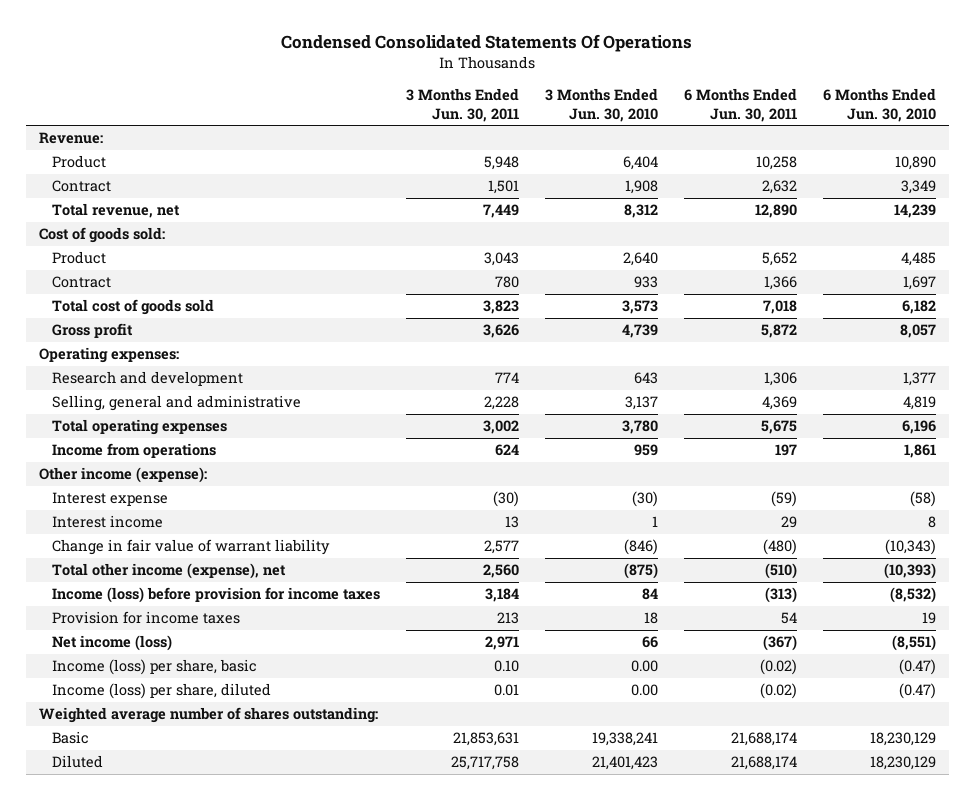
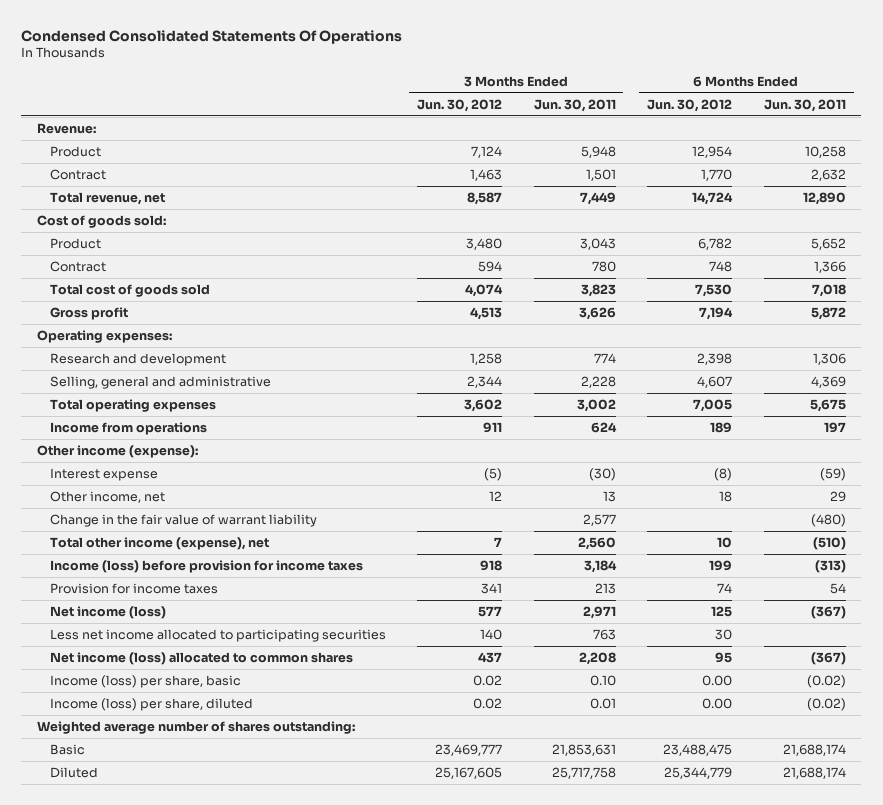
[544,88,658,122] 3 Months Ended Jun. 30, 2010 -> none
[823,88,937,122] 6 Months Ended Jun. 30, 2010 -> none
none -> [417,98,503,112] Jun. 30, 2012
none -> [647,98,733,112] Jun. 30, 2012
[51,515,163,529] Interest income -> [49,491,165,504] Other income, net
[51,539,330,556] Change in fair value of warrant liability -> [49,514,317,528] Change in the fair value of warrant liability
none -> [49,629,386,643] Less net income allocated to participating securities
none -> [49,652,353,666] Net income (loss) allocated to common shares

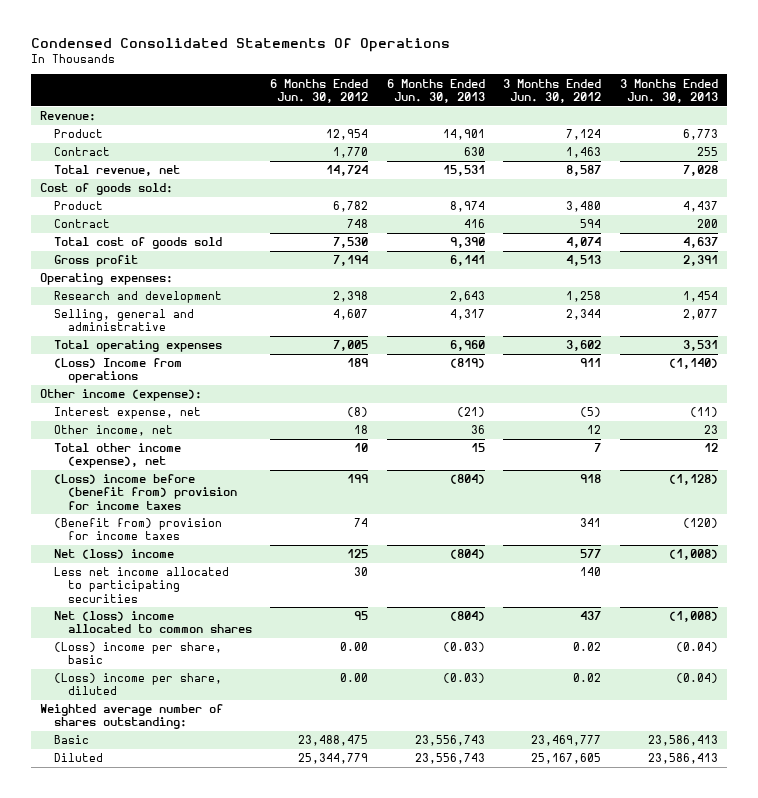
[533,98,616,112] Jun. 30, 2011 -> none
[763,98,846,112] Jun. 30, 2011 -> none
none -> [386,78,485,103] 6 Months Ended Jun. 30, 2013
none -> [619,78,718,103] 3 Months Ended Jun. 30, 2013
[49,422,207,436] Income from operations -> [54,358,183,384] (Loss) Income from operations
[49,468,158,482] Interest expense -> [54,407,202,420] Interest expense, net
[49,514,317,528] Change in the fair value of warrant liability -> none
[49,560,363,574] Income (loss) before provision for income taxes -> [54,474,238,510] (Loss) income before (benefit from) provision for income taxes
[49,583,218,595] Provision for income taxes -> [54,518,223,541] (Benefit from) provision for income taxes
[49,606,166,620] Net income (loss) -> [54,549,175,560] Net (loss) income
[49,652,353,666] Net income (loss) allocated to common shares -> [54,611,253,634] Net (loss) income allocated to common shares
[49,675,241,689] Income (loss) per share, basic -> [54,642,223,665] (Loss) income per share, basic
[49,698,253,712] Income (loss) per share, diluted -> [54,673,223,696] (Loss) income per share, diluted

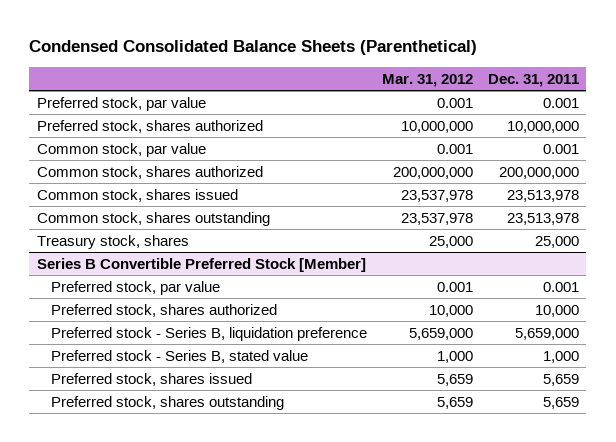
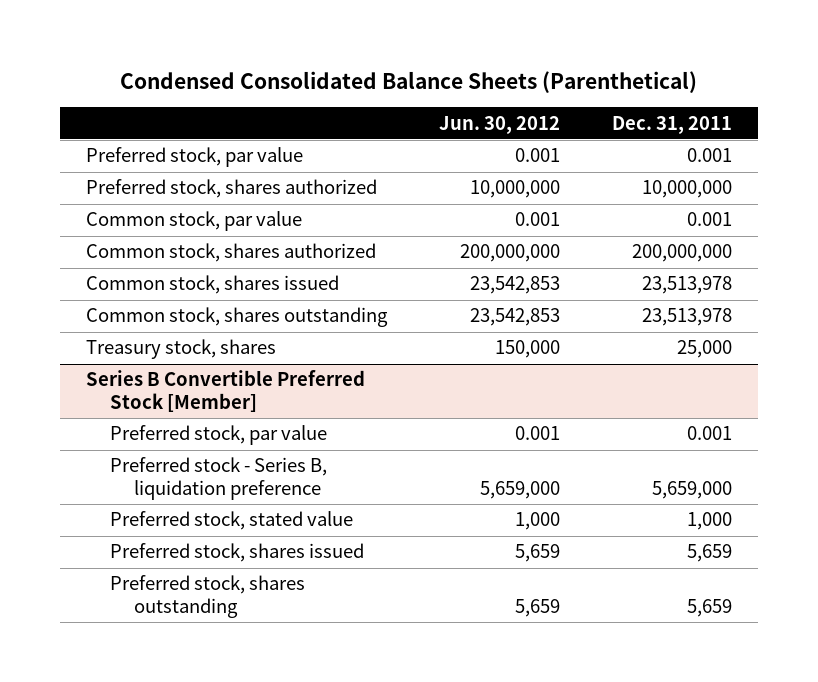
[381,73,473,87] Mar. 31, 2012 -> none
none -> [438,115,560,134] Jun. 30, 2012
[50,303,277,317] Preferred stock, shares authorized -> none
[50,349,308,363] Preferred stock - Series B, stated value -> [110,511,354,531] Preferred stock, stated value

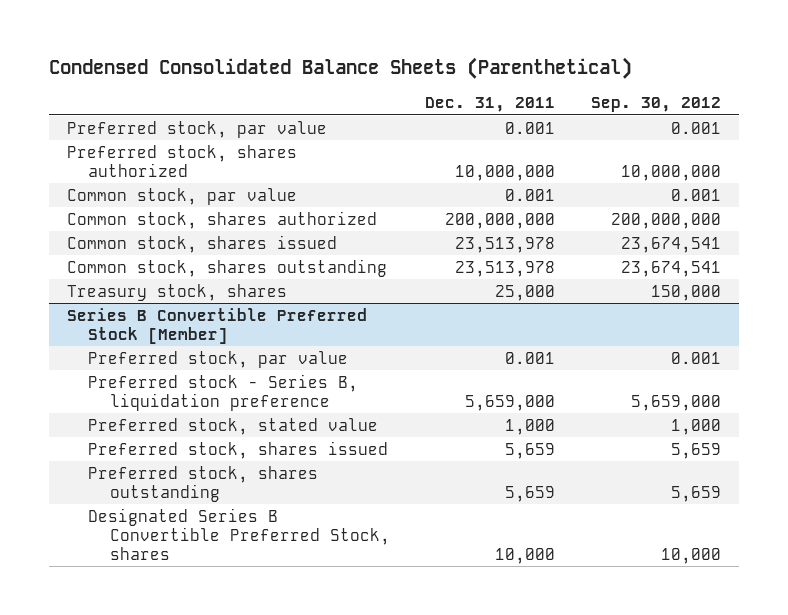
[438,115,560,134] Jun. 30, 2012 -> none
none -> [591,97,722,113] Sep. 30, 2012
none -> [88,507,390,560] Designated Series B Convertible Preferred Stock, shares

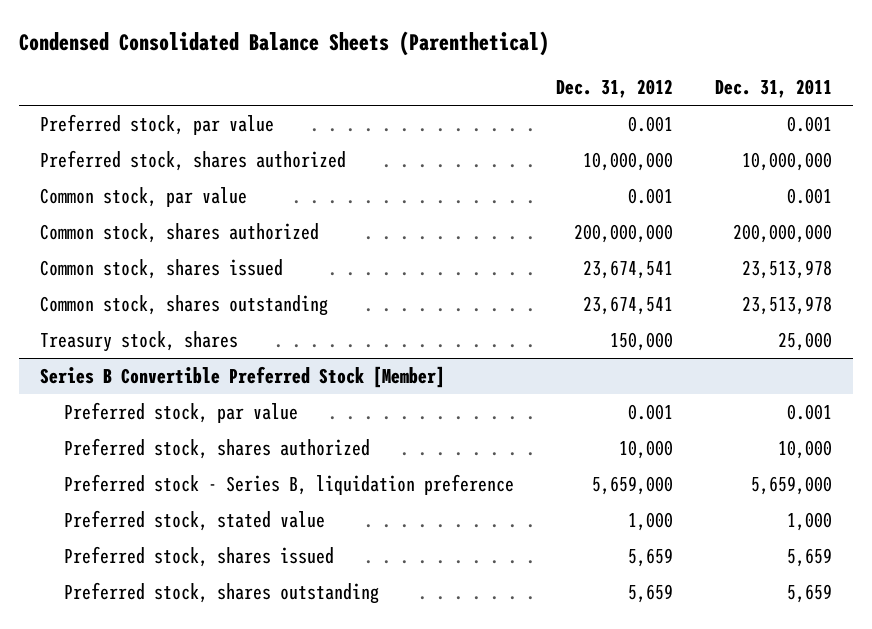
[591,97,722,113] Sep. 30, 2012 -> none
none -> [555,79,673,99] Dec. 31, 2012
none -> [63,437,370,459] Preferred stock, shares authorized
[88,507,390,560] Designated Series B Convertible Preferred Stock, shares -> none

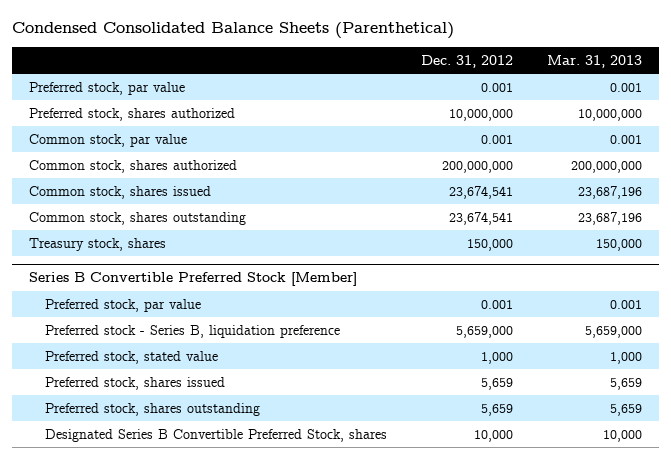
[714,79,832,99] Dec. 31, 2011 -> none
none -> [546,54,642,68] Mar. 31, 2013
[63,437,370,459] Preferred stock, shares authorized -> none
none -> [45,428,388,442] Designated Series B Convertible Preferred Stock, shares

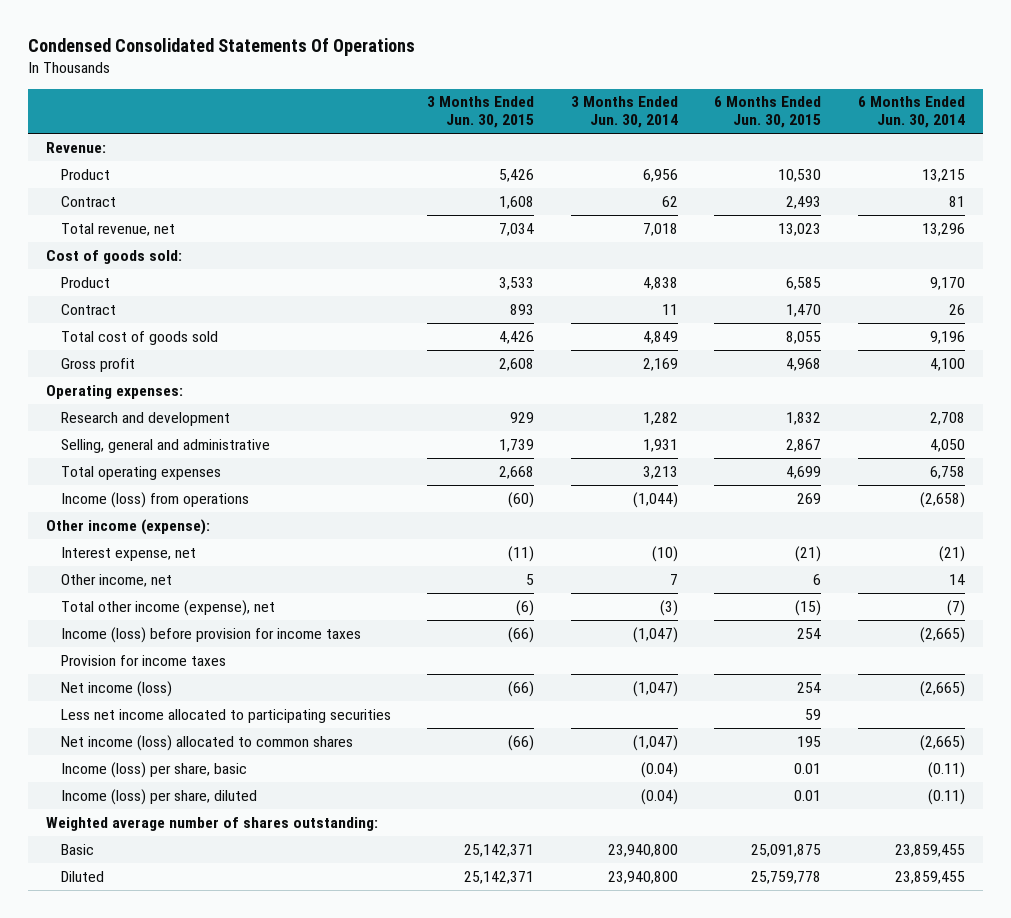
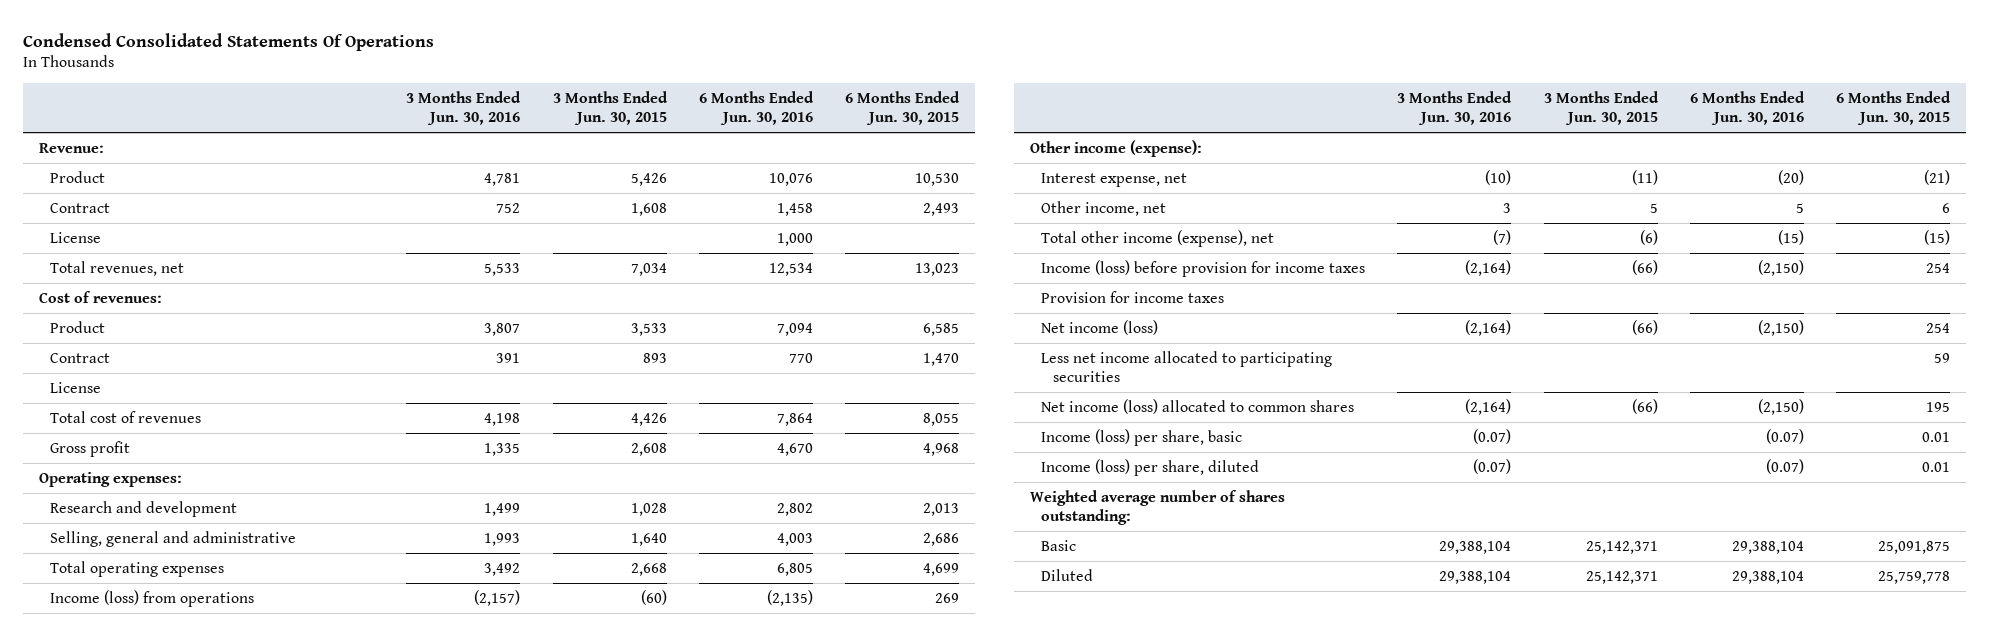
[570,96,678,129] 3 Months Ended Jun. 30, 2014 -> none
[857,96,965,129] 6 Months Ended Jun. 30, 2014 -> none
none -> [406,90,522,125] 3 Months Ended Jun. 30, 2016
none -> [698,90,814,125] 6 Months Ended Jun. 30, 2016
none -> [50,231,102,243] License
[60,222,175,236] Total revenue, net -> [50,260,185,276] Total revenues, net
[46,249,183,264] Cost of goods sold: -> [38,290,162,303] Cost of revenues:
none -> [50,381,102,393] License
[60,330,218,345] Total cost of goods sold -> [50,410,202,423] Total cost of revenues
[510,411,535,423] 929 -> [630,502,667,516] 1,028
[786,411,822,425] 1,832 -> [922,502,959,516] 2,013
[499,438,535,452] 1,739 -> [630,532,667,546] 1,640
[786,438,822,452] 2,867 -> [922,532,959,546] 2,686

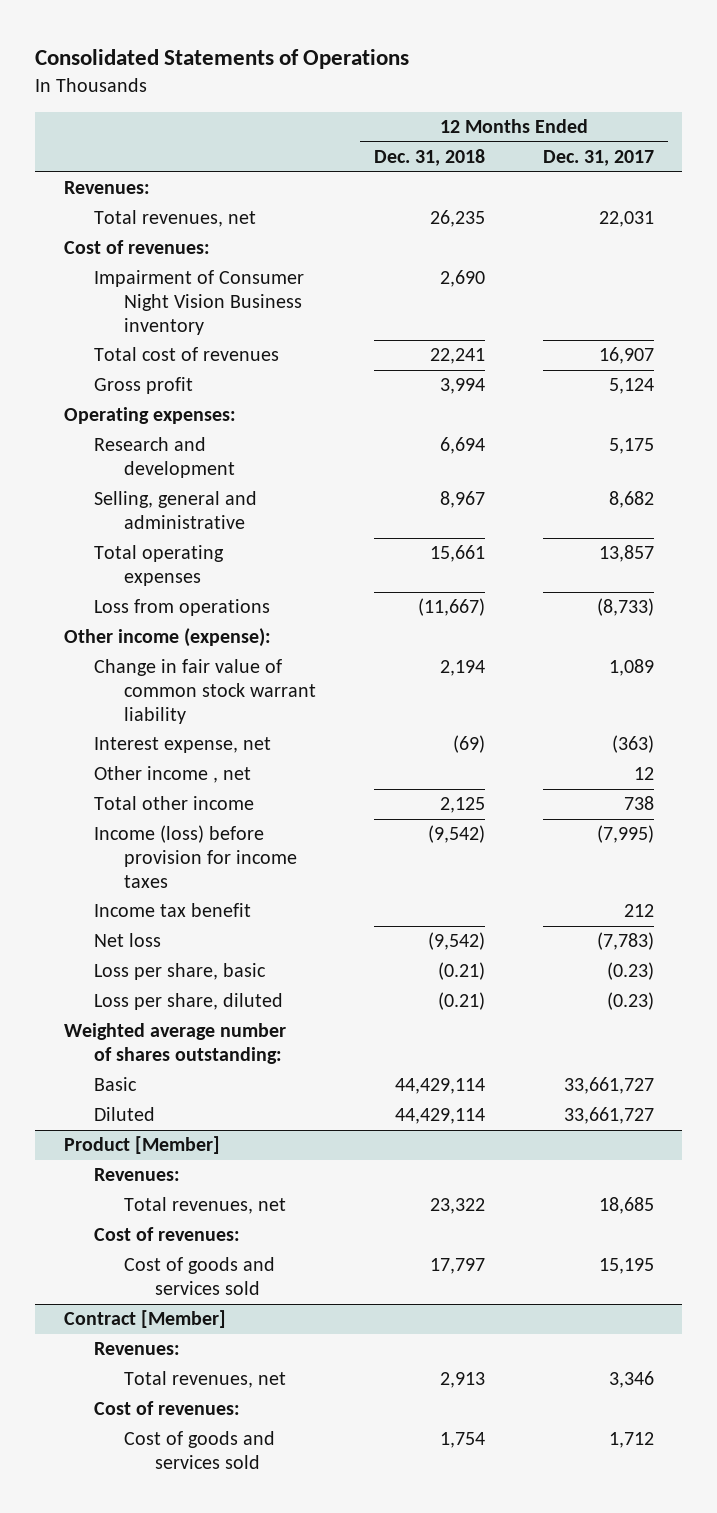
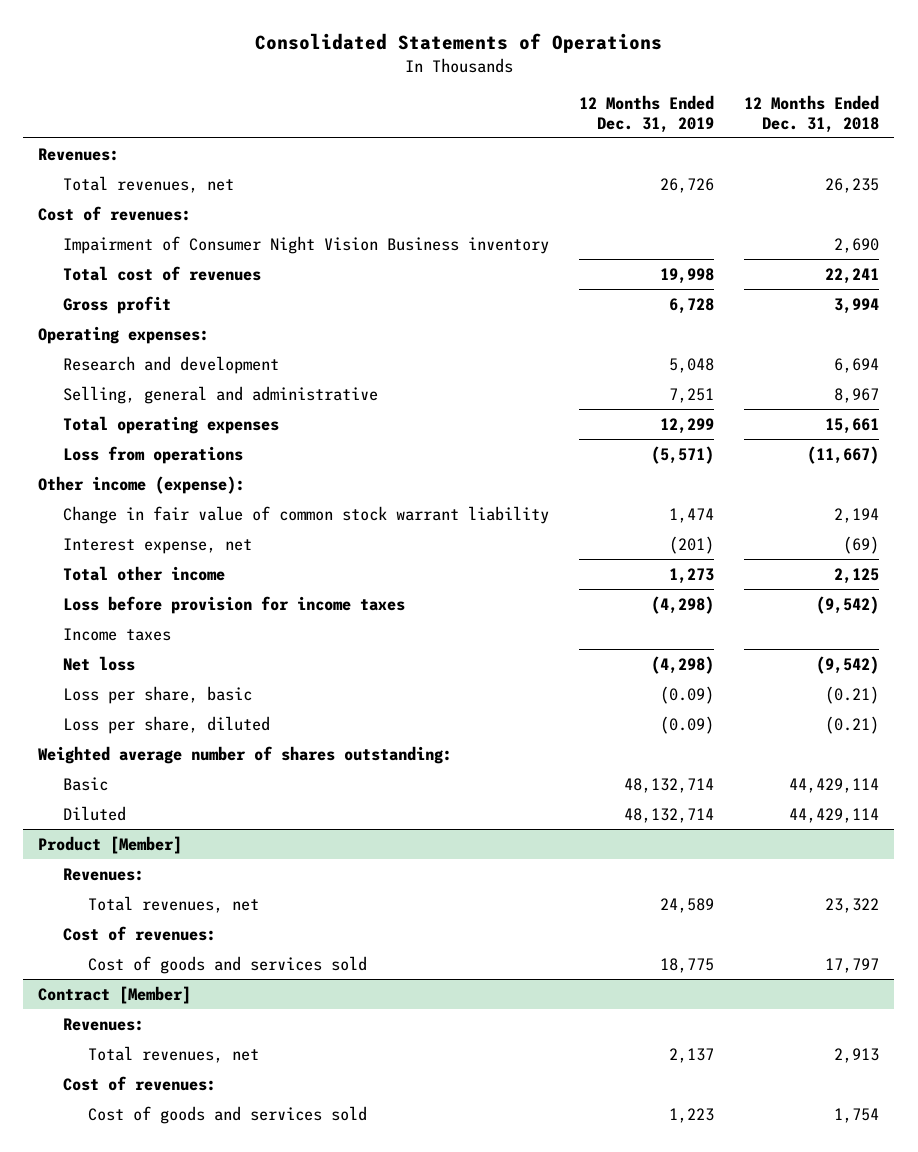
[542,149,654,166] Dec. 31, 2017 -> none
none -> [579,94,715,133] 12 Months Ended Dec. 31, 2019
[93,766,251,784] Other income , net -> none
[93,825,298,888] Income (loss) before provision for income taxes -> [63,595,406,614] Loss before provision for income taxes
[93,903,251,918] Income tax benefit -> [63,627,172,641] Income taxes

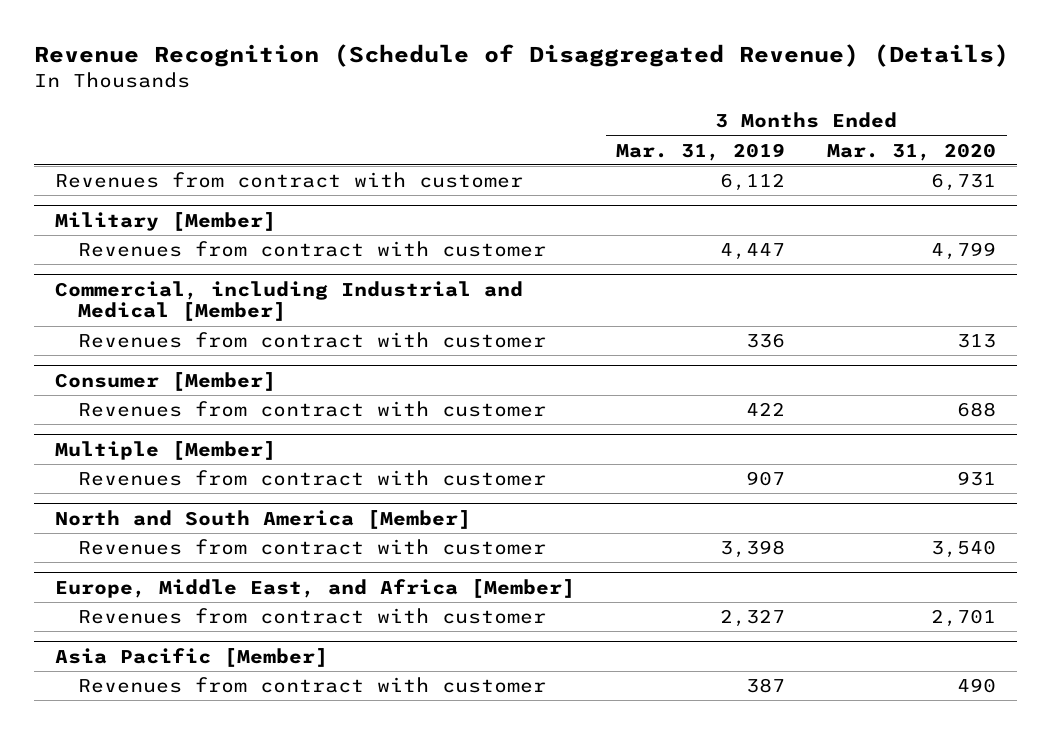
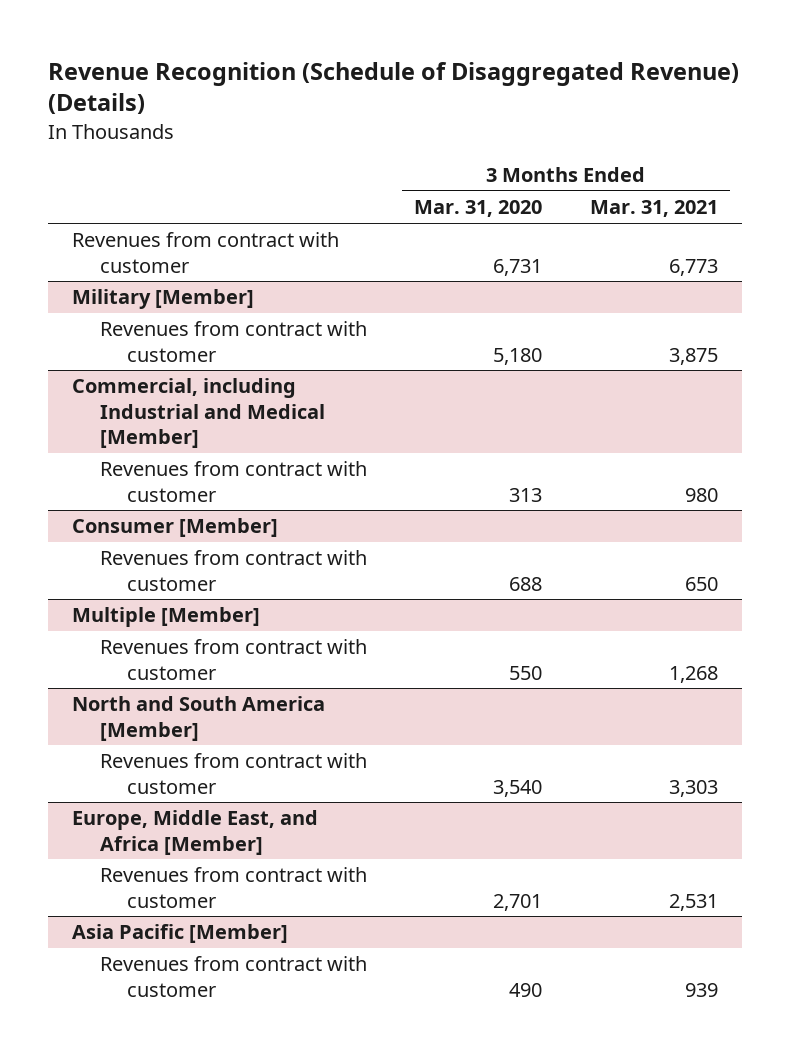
[616,142,786,161] Mar. 31, 2019 -> none
none -> [590,200,719,218] Mar. 31, 2021
[931,242,997,261] 4,799 -> [493,347,543,365] 5,180
[957,471,997,487] 931 -> [509,665,543,680] 550

